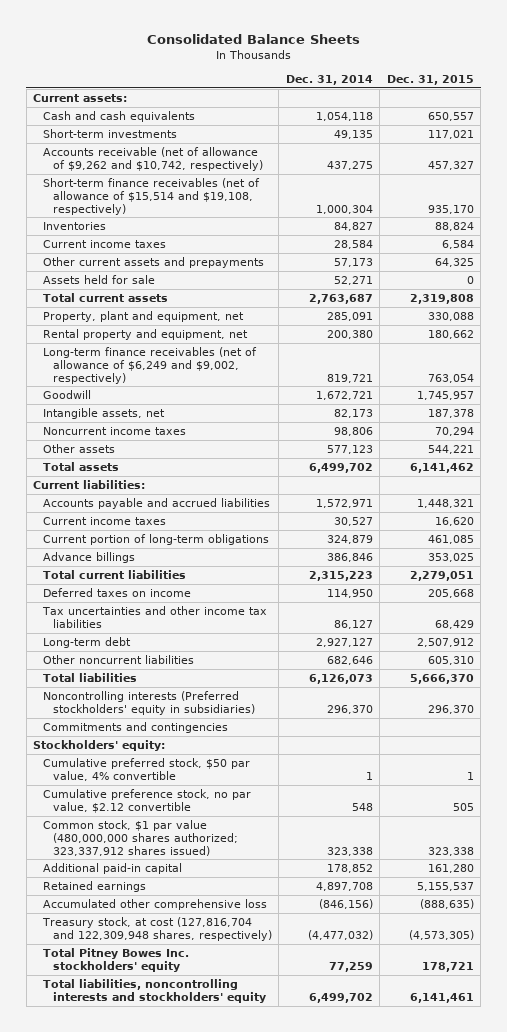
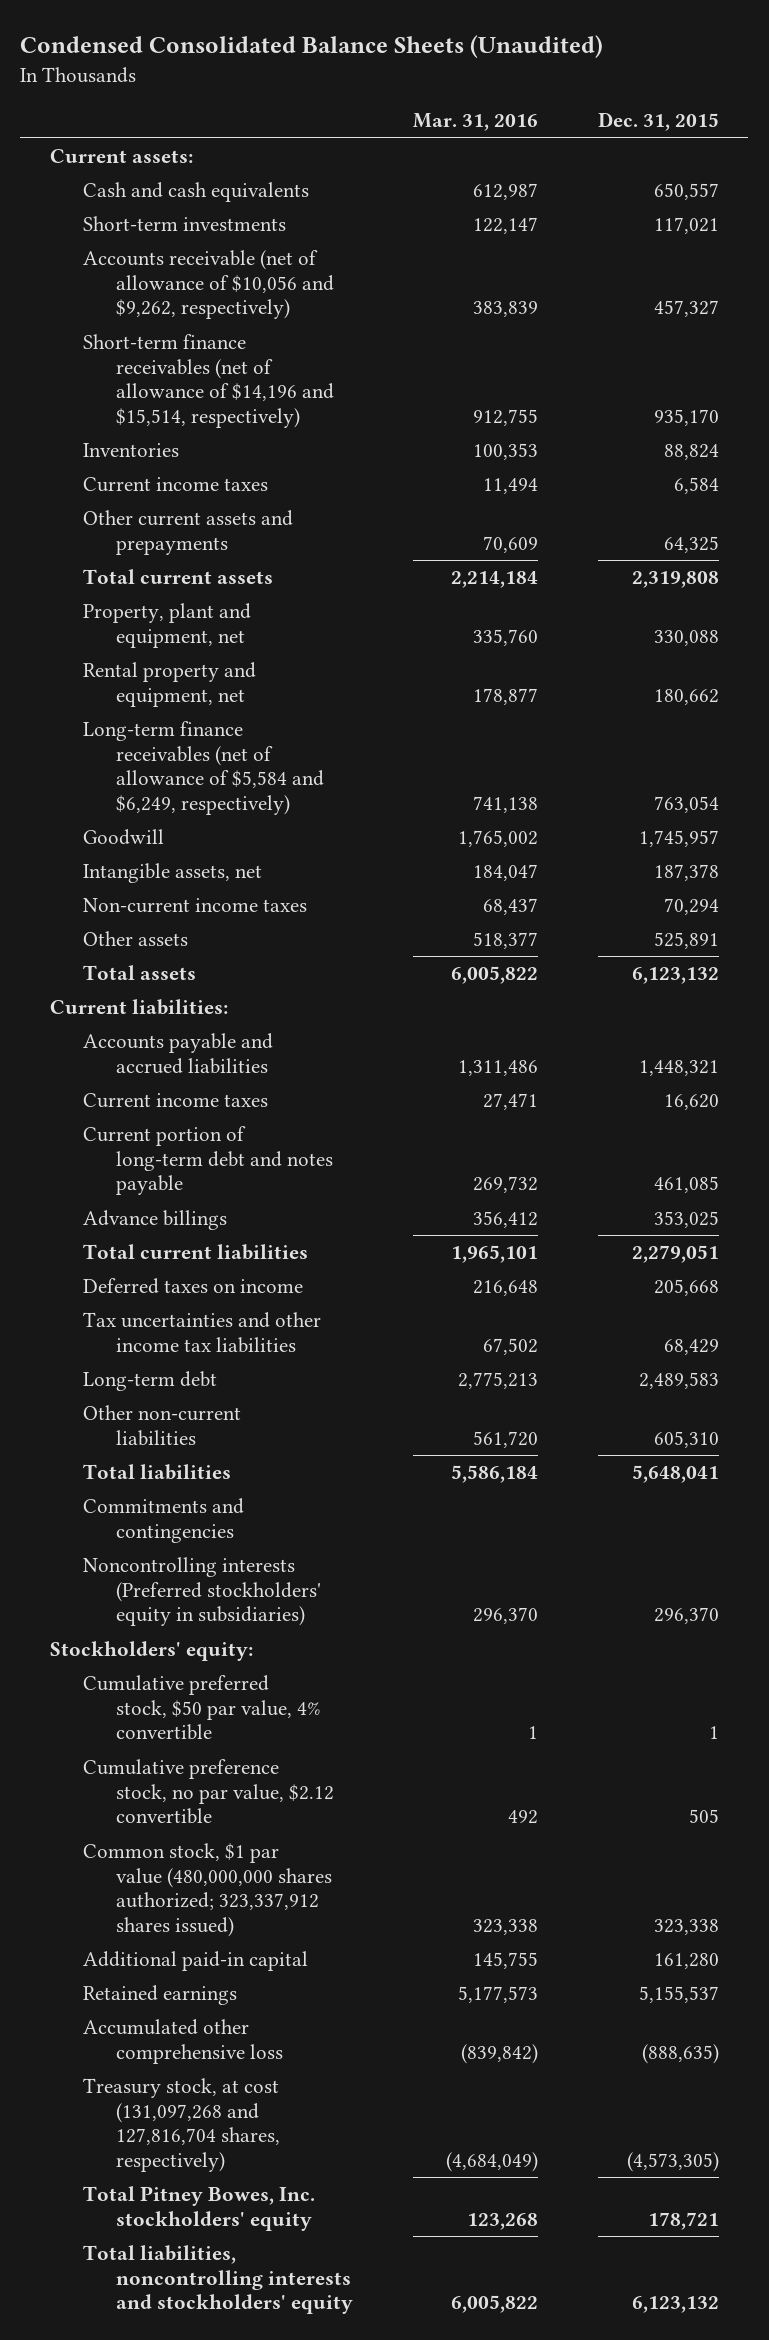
[146,33,360,44] Consolidated Balance Sheets -> [20,35,604,59] Condensed Consolidated Balance Sheets (Unaudited)
[285,74,373,85] Dec. 31, 2014 -> none
none -> [412,113,538,132] Mar. 31, 2016
[43,146,263,171] Accounts receivable (net of allowance of $9,262 and $10,742, respectively) -> [83,250,334,320] Accounts receivable (net of allowance of $10,056 and $9,262, respectively)
[43,177,261,215] Short-term finance receivables (net of allowance of $15,514 and $19,108, respectively) -> [83,334,334,429] Short-term finance receivables (net of allowance of $14,196 and $15,514, respectively)
[43,274,156,284] Assets held for sale -> none
[43,346,258,384] Long-term finance receivables (net of allowance of $6,249 and $9,002, respectively) -> [83,721,324,816] Long-term finance receivables (net of allowance of $5,584 and $6,249, respectively)
[43,426,187,435] Noncurrent income taxes -> [83,898,308,914] Non-current income taxes
[427,444,474,454] 544,221 -> [653,932,719,950] 525,891
[409,462,474,473] 6,141,462 -> [631,967,719,985] 6,123,132
[43,533,270,545] Current portion of long-term obligations -> [83,1126,333,1196] Current portion of long-term debt and notes payable
[416,637,474,647] 2,507,912 -> [638,1372,719,1390] 2,489,583
[43,654,195,664] Other noncurrent liabilities -> [83,1405,242,1446] Other non-current liabilities
[409,673,474,684] 5,666,370 -> [631,1465,719,1484] 5,648,041
[43,690,255,715] Noncontrolling interests (Preferred stockholders' equity in subsidiaries) -> [83,1557,321,1627] Noncontrolling interests (Preferred stockholders' equity in subsidiaries)
[42,916,272,941] Treasury stock, at cost (127,816,704 and 122,309,948 shares, respectively) -> [83,2078,280,2173] Treasury stock, at cost (131,097,268 and 127,816,704 shares, respectively)
[43,947,190,972] Total Pitney Bowes Inc. stockholders' equity -> [83,2186,316,2231] Total Pitney Bowes, Inc. stockholders' equity
[409,992,474,1003] 6,141,461 -> [631,2296,719,2314] 6,123,132

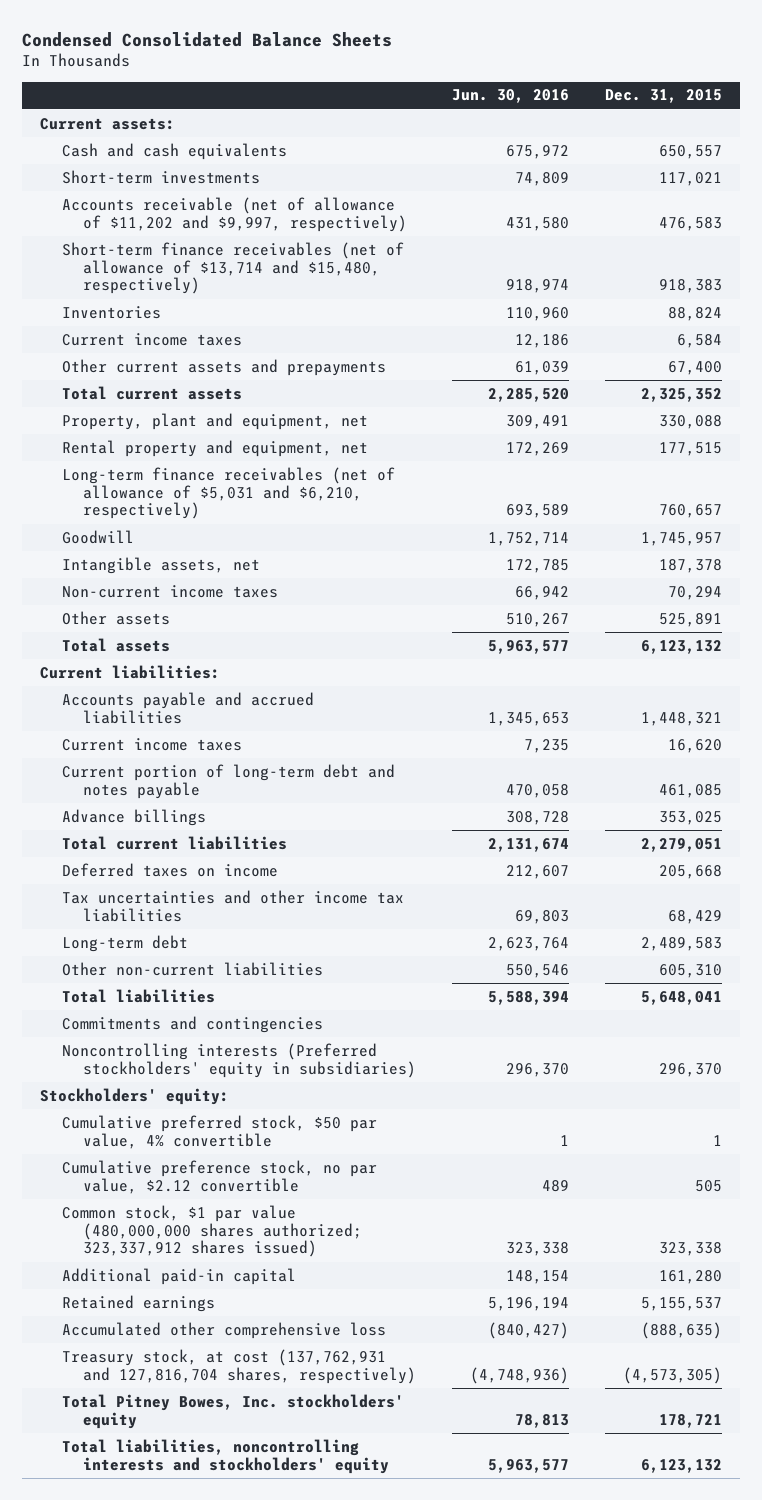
[20,35,604,59] Condensed Consolidated Balance Sheets (Unaudited) -> [22,31,393,47] Condensed Consolidated Balance Sheets
[412,113,538,132] Mar. 31, 2016 -> none
none -> [452,89,570,104] Jun. 30, 2016
[83,250,334,320] Accounts receivable (net of allowance of $10,056 and $9,262, respectively) -> [61,196,408,232] Accounts receivable (net of allowance of $11,202 and $9,997, respectively)
[653,300,719,318] 457,327 -> [659,216,723,231] 476,583
[83,334,334,429] Short-term finance receivables (net of allowance of $14,196 and $15,514, respectively) -> [61,241,404,295] Short-term finance receivables (net of allowance of $13,714 and $15,480, respectively)
[653,409,719,427] 935,170 -> [659,279,723,294] 918,383
[663,535,719,553] 64,325 -> [668,360,723,375] 67,400
[631,571,719,589] 2,319,808 -> [641,387,723,402] 2,325,352
[653,688,719,705] 180,662 -> [659,441,723,456] 177,515
[83,721,324,816] Long-term finance receivables (net of allowance of $5,584 and $6,249, respectively) -> [61,466,395,520] Long-term finance receivables (net of allowance of $5,031 and $6,210, respectively)
[653,796,719,814] 763,054 -> [659,504,723,519] 760,657
[83,2078,280,2173] Treasury stock, at cost (131,097,268 and 127,816,704 shares, respectively) -> [61,1348,417,1384] Treasury stock, at cost (137,762,931 and 127,816,704 shares, respectively)

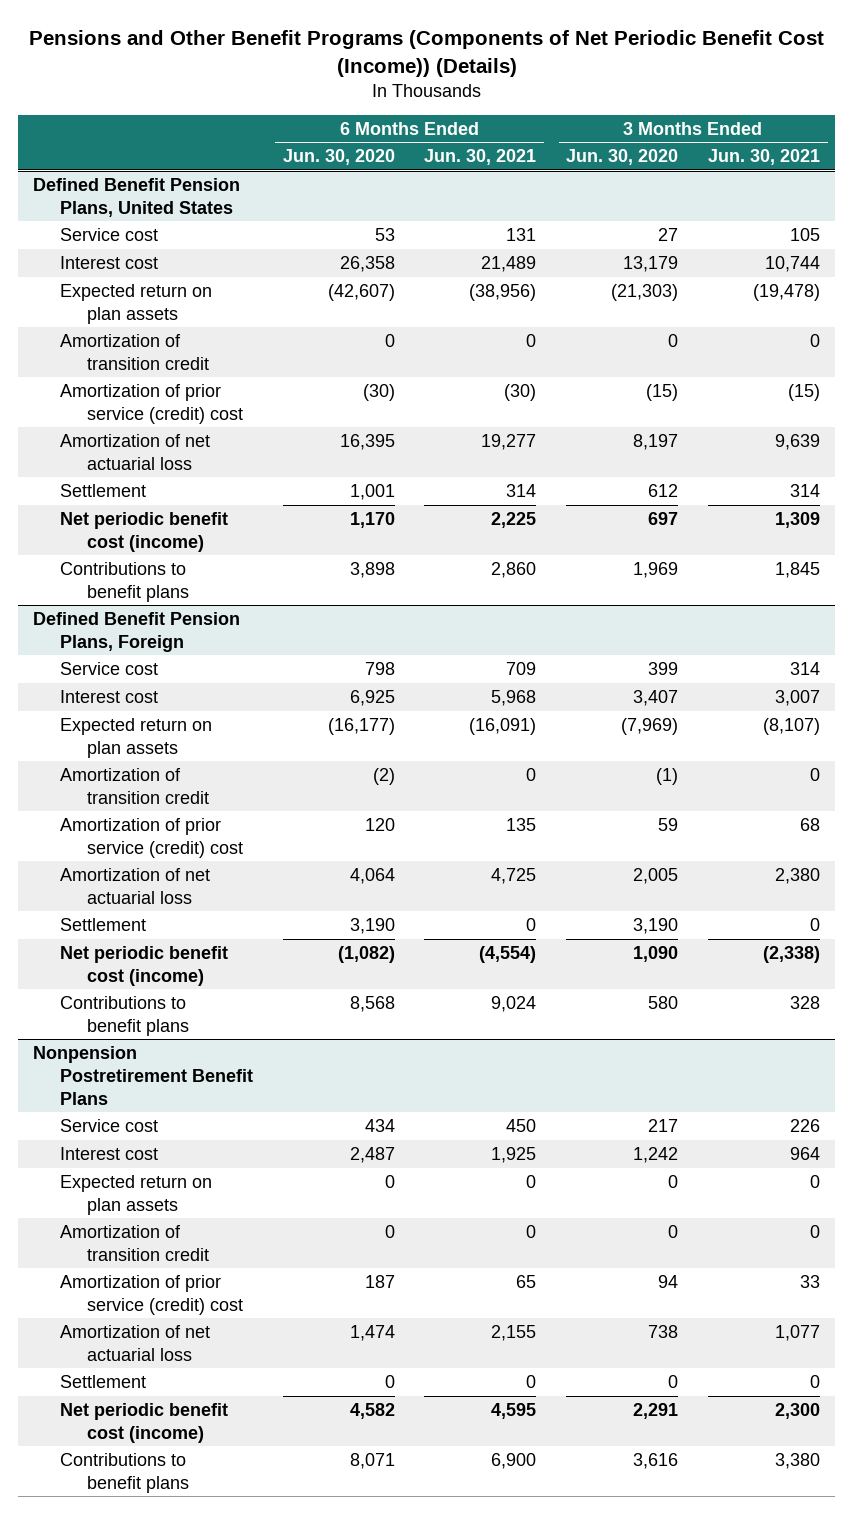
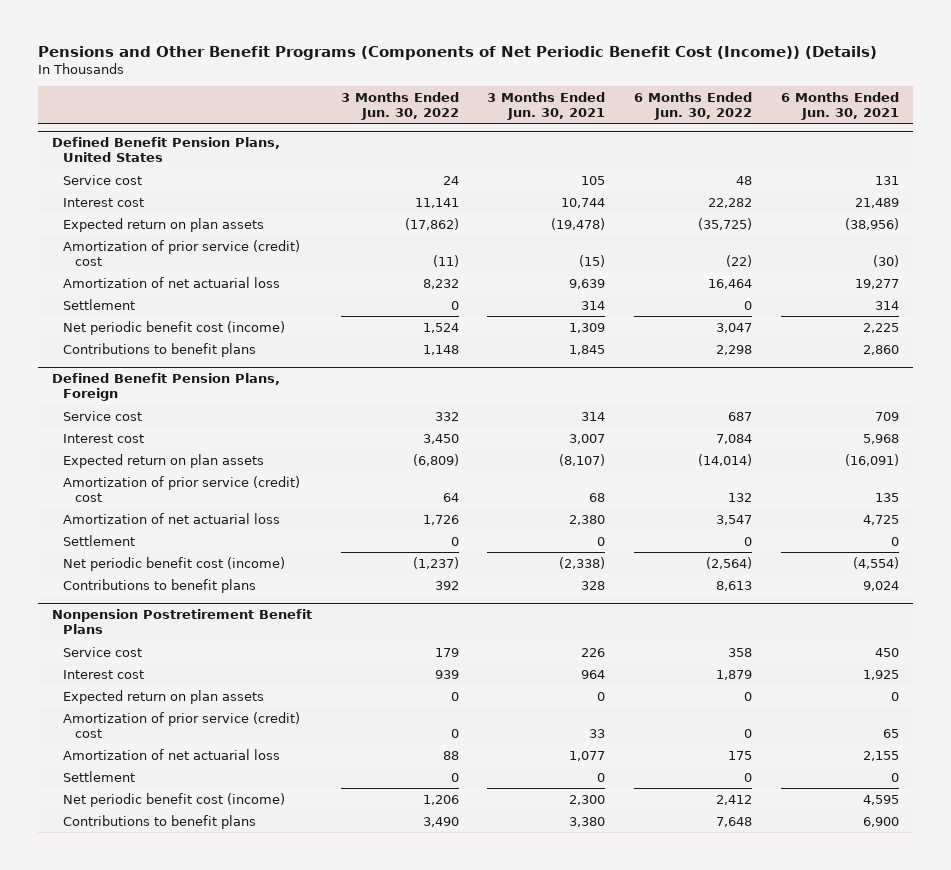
[282,149,395,166] Jun. 30, 2020 -> none
[566,149,679,166] Jun. 30, 2020 -> none
none -> [340,91,459,120] 3 Months Ended Jun. 30, 2022
none -> [634,91,753,120] 6 Months Ended Jun. 30, 2022
[59,333,209,370] Amortization of transition credit -> none
[59,767,209,804] Amortization of transition credit -> none
[59,1224,209,1261] Amortization of transition credit -> none

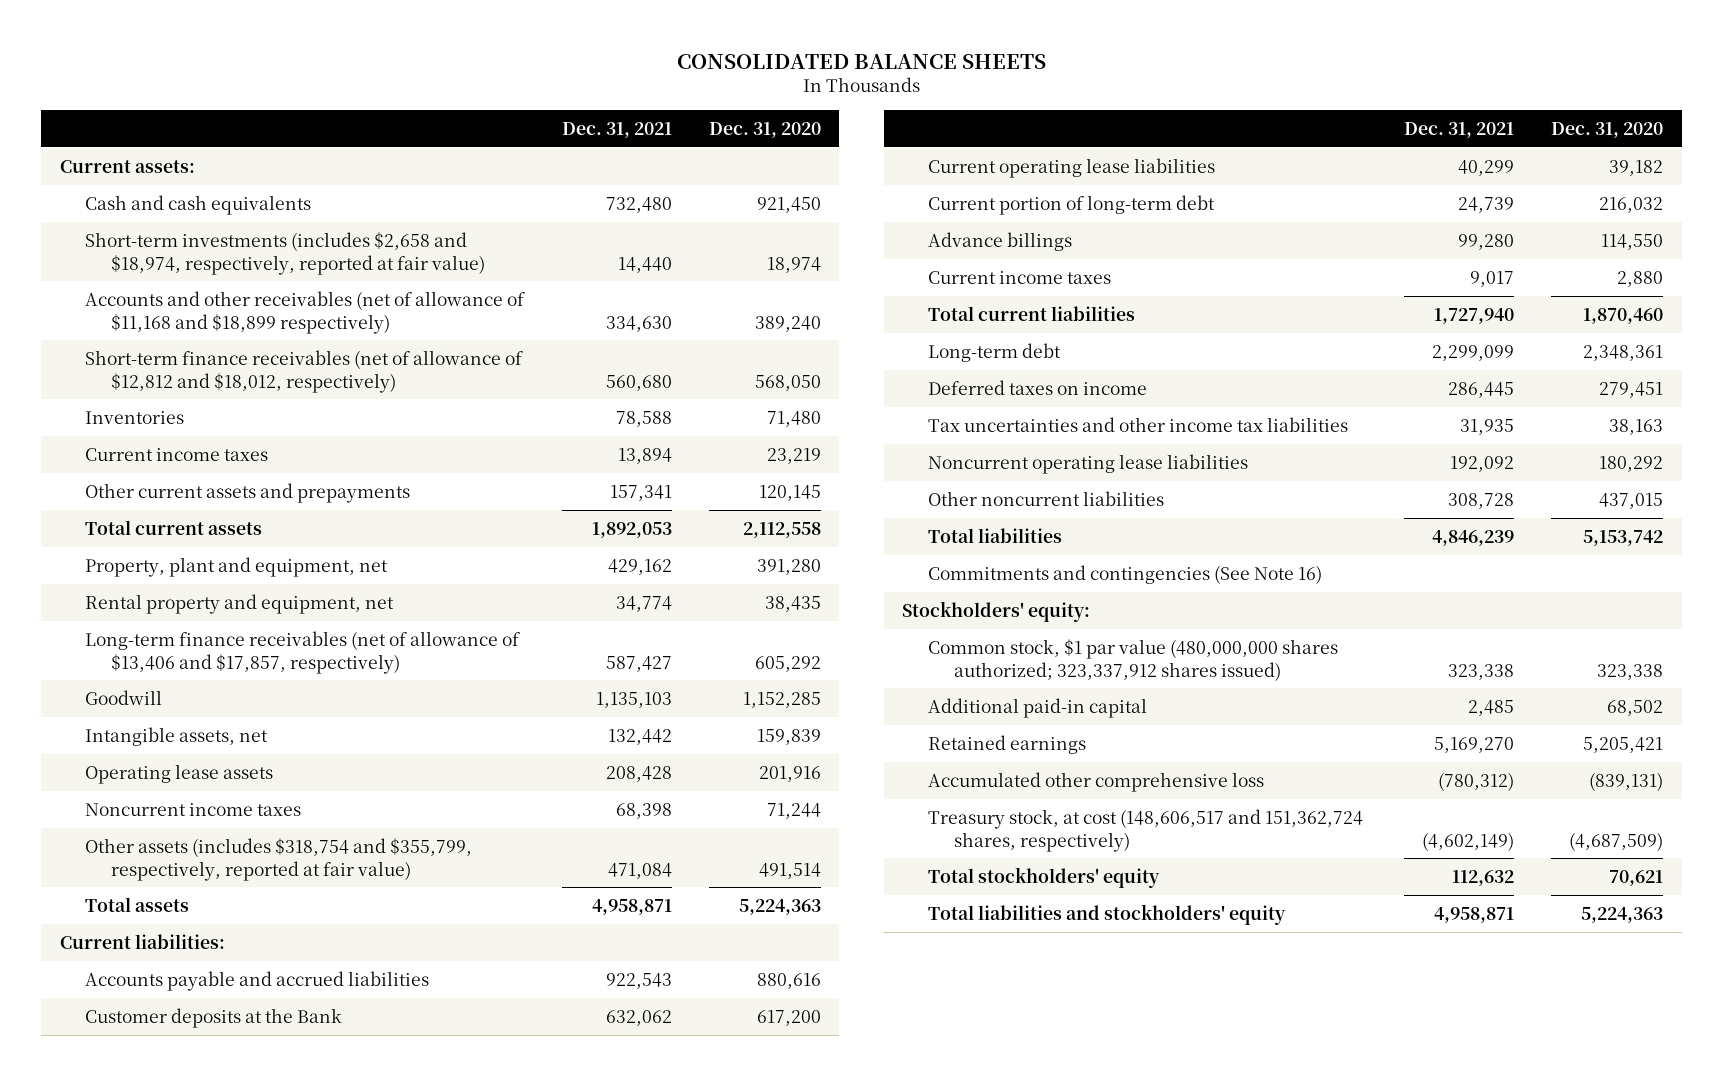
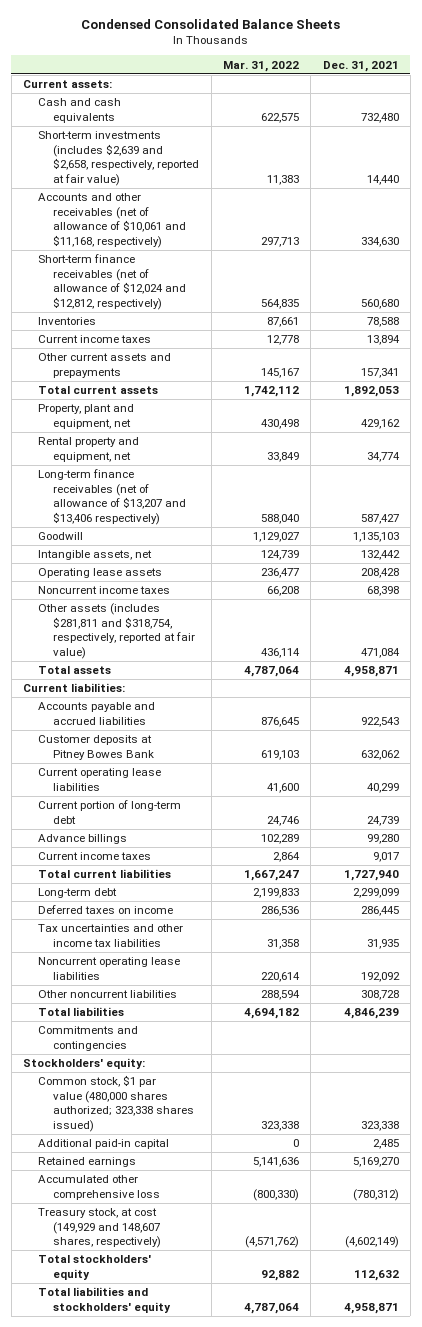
[676,53,1046,69] CONSOLIDATED BALANCE SHEETS -> [80,18,340,29] Condensed Consolidated Balance Sheets
[708,122,821,139] Dec. 31, 2020 -> none
none -> [223,60,300,72] Mar. 31, 2022
[85,231,485,275] Short-term investments (includes $2,658 and $18,974, respectively, reported at fair value) -> [38,131,200,186] Short-term investments (includes $2,639 and $2,658, respectively, reported at fair value)
[85,290,526,334] Accounts and other receivables (net of allowance of $11,168 and $18,899 respectively) -> [38,193,187,248] Accounts and other receivables (net of allowance of $10,061 and $11,168, respectively)
[85,349,524,393] Short-term finance receivables (net of allowance of $12,812 and $18,012, respectively) -> [38,254,187,310] Short-term finance receivables (net of allowance of $12,024 and $12,812, respectively)
[85,630,521,674] Long-term finance receivables (net of allowance of $13,406 and $17,857, respectively) -> [38,469,187,525] Long-term finance receivables (net of allowance of $13,207 and $13,406 respectively)
[85,837,473,881] Other assets (includes $318,754 and $355,799, respectively, reported at fair value) -> [38,603,196,659] Other assets (includes $281,811 and $318,754, respectively, reported at fair value)
[85,1007,343,1028] Customer deposits at the Bank -> [38,735,155,760] Customer deposits at Pitney Bowes Bank
[927,564,1322,584] Commitments and contingencies (See Note 16) -> [38,1026,139,1051] Commitments and contingencies
[927,638,1338,681] Common stock, $1 par value (480,000,000 shares authorized; 323,337,912 shares issued) -> [38,1075,195,1132] Common stock, $1 par value (480,000 shares authorized; 323,338 shares issued)
[927,808,1363,852] Treasury stock, at cost (148,606,517 and 151,362,724 shares, respectively) -> [38,1208,162,1249] Treasury stock, at cost (149,929 and 148,607 shares, respectively)

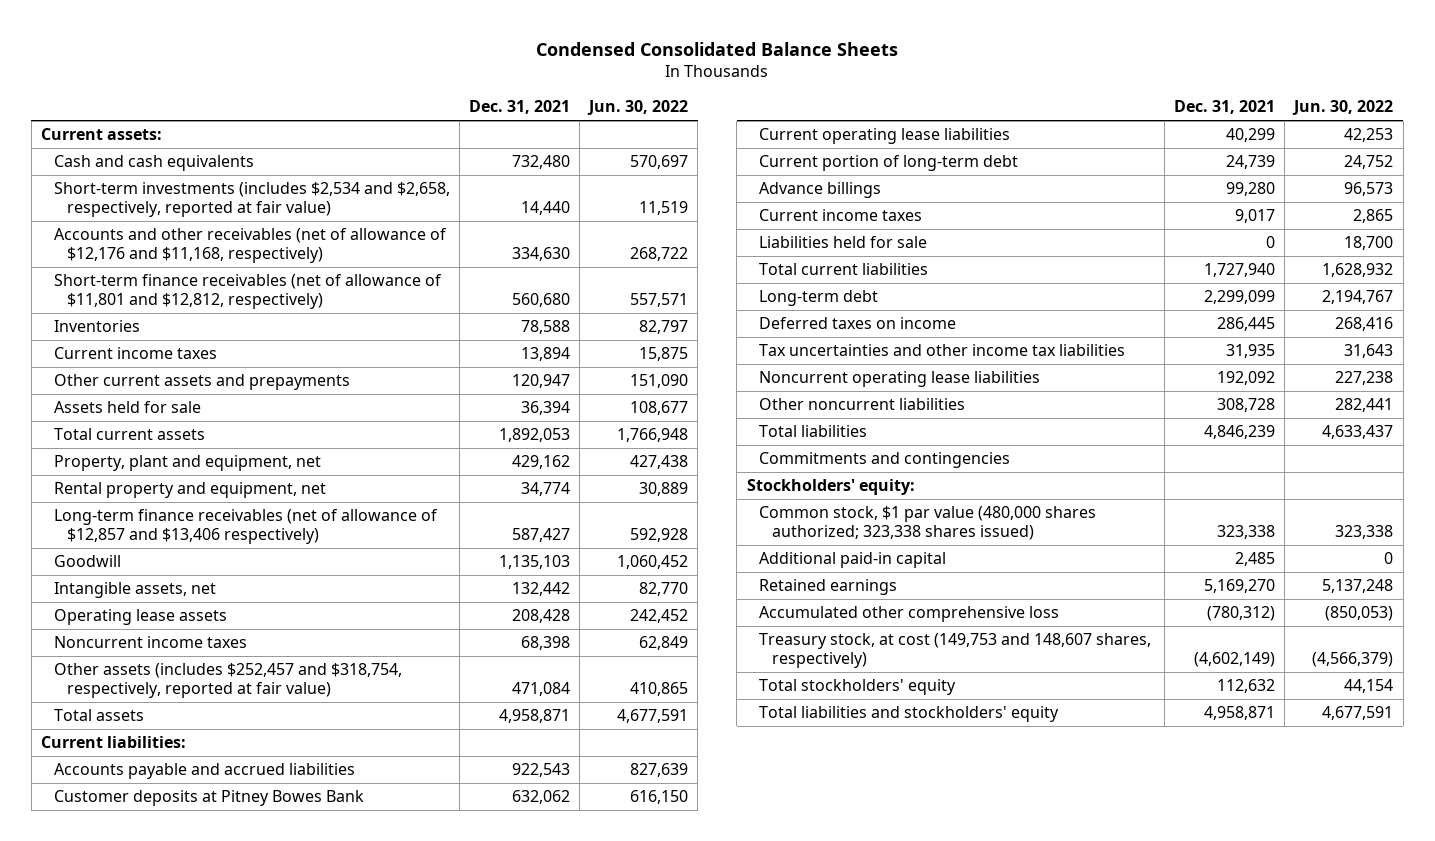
[223,60,300,72] Mar. 31, 2022 -> none
none -> [587,100,689,116] Jun. 30, 2022
[38,131,200,186] Short-term investments (includes $2,639 and $2,658, respectively, reported at fair value) -> [53,182,450,218] Short-term investments (includes $2,534 and $2,658, respectively, reported at fair value)
[38,193,187,248] Accounts and other receivables (net of allowance of $10,061 and $11,168, respectively) -> [53,228,447,264] Accounts and other receivables (net of allowance of $12,176 and $11,168, respectively)
[38,254,187,310] Short-term finance receivables (net of allowance of $12,024 and $12,812, respectively) -> [53,274,442,310] Short-term finance receivables (net of allowance of $11,801 and $12,812, respectively)
[360,367,399,378] 157,341 -> [511,374,570,389] 120,947
none -> [53,401,201,414] Assets held for sale
[38,469,187,525] Long-term finance receivables (net of allowance of $13,207 and $13,406 respectively) -> [53,509,438,545] Long-term finance receivables (net of allowance of $12,857 and $13,406 respectively)
[38,603,196,659] Other assets (includes $281,811 and $318,754, respectively, reported at fair value) -> [53,663,402,699] Other assets (includes $252,457 and $318,754, respectively, reported at fair value)
none -> [759,236,928,249] Liabilities held for sale
[38,1208,162,1249] Treasury stock, at cost (149,929 and 148,607 shares, respectively) -> [759,633,1152,669] Treasury stock, at cost (149,753 and 148,607 shares, respectively)

